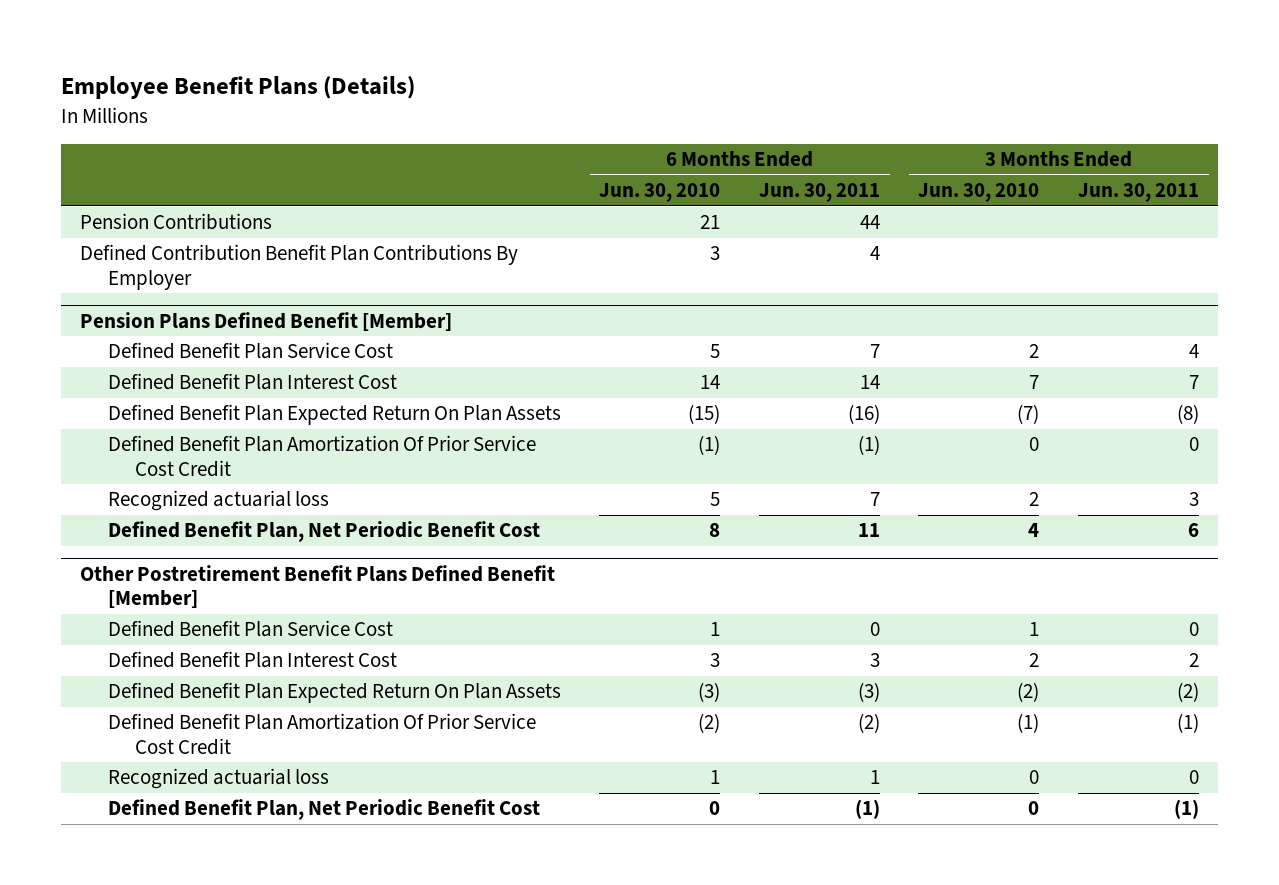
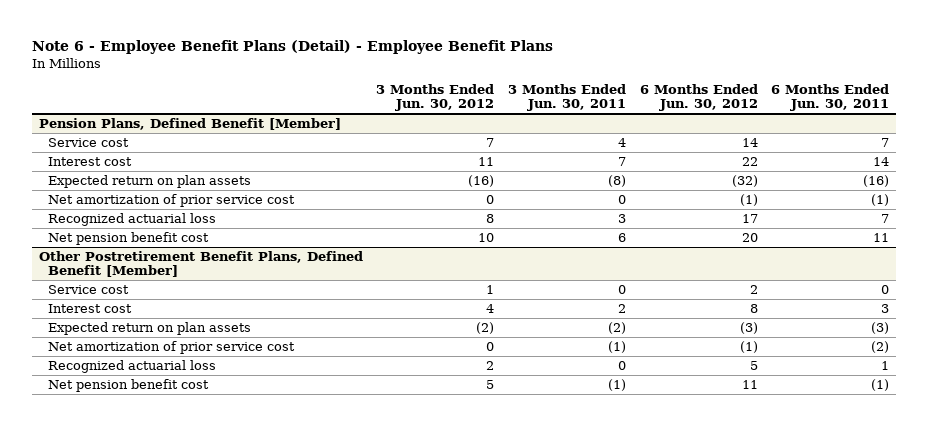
[61,76,416,100] Employee Benefit Plans (Details) -> [31,40,553,55] Note 6 - Employee Benefit Plans (Detail) - Employee Benefit Plans
[599,183,721,203] Jun. 30, 2010 -> none
[918,183,1040,203] Jun. 30, 2010 -> none
none -> [376,83,495,112] 3 Months Ended Jun. 30, 2012
none -> [639,83,758,112] 6 Months Ended Jun. 30, 2012
[80,213,273,231] Pension Contributions -> none
[80,244,519,290] Defined Contribution Benefit Plan Contributions By Employer -> none
[80,311,453,331] Pension Plans Defined Benefit [Member] -> [38,117,341,130] Pension Plans, Defined Benefit [Member]
[107,342,393,360] Defined Benefit Plan Service Cost -> [48,137,130,147] Service cost
[107,373,397,391] Defined Benefit Plan Interest Cost -> [48,156,133,166] Interest cost
[107,404,561,426] Defined Benefit Plan Expected Return On Plan Assets -> [48,174,252,188] Expected return on plan assets
[107,435,536,477] Defined Benefit Plan Amortization Of Prior Service Cost Credit -> [48,193,296,207] Net amortization of prior service cost
[107,521,540,543] Defined Benefit Plan, Net Periodic Benefit Cost -> [48,231,210,245] Net pension benefit cost
[80,564,556,609] Other Postretirement Benefit Plans Defined Benefit [Member] -> [38,250,363,278] Other Postretirement Benefit Plans, Defined Benefit [Member]
[107,620,393,638] Defined Benefit Plan Service Cost -> [48,284,130,294] Service cost
[107,651,397,669] Defined Benefit Plan Interest Cost -> [48,303,133,313] Interest cost
[107,682,561,704] Defined Benefit Plan Expected Return On Plan Assets -> [48,321,252,335] Expected return on plan assets
[107,713,536,755] Defined Benefit Plan Amortization Of Prior Service Cost Credit -> [48,340,296,354] Net amortization of prior service cost
[107,799,540,821] Defined Benefit Plan, Net Periodic Benefit Cost -> [48,378,210,392] Net pension benefit cost

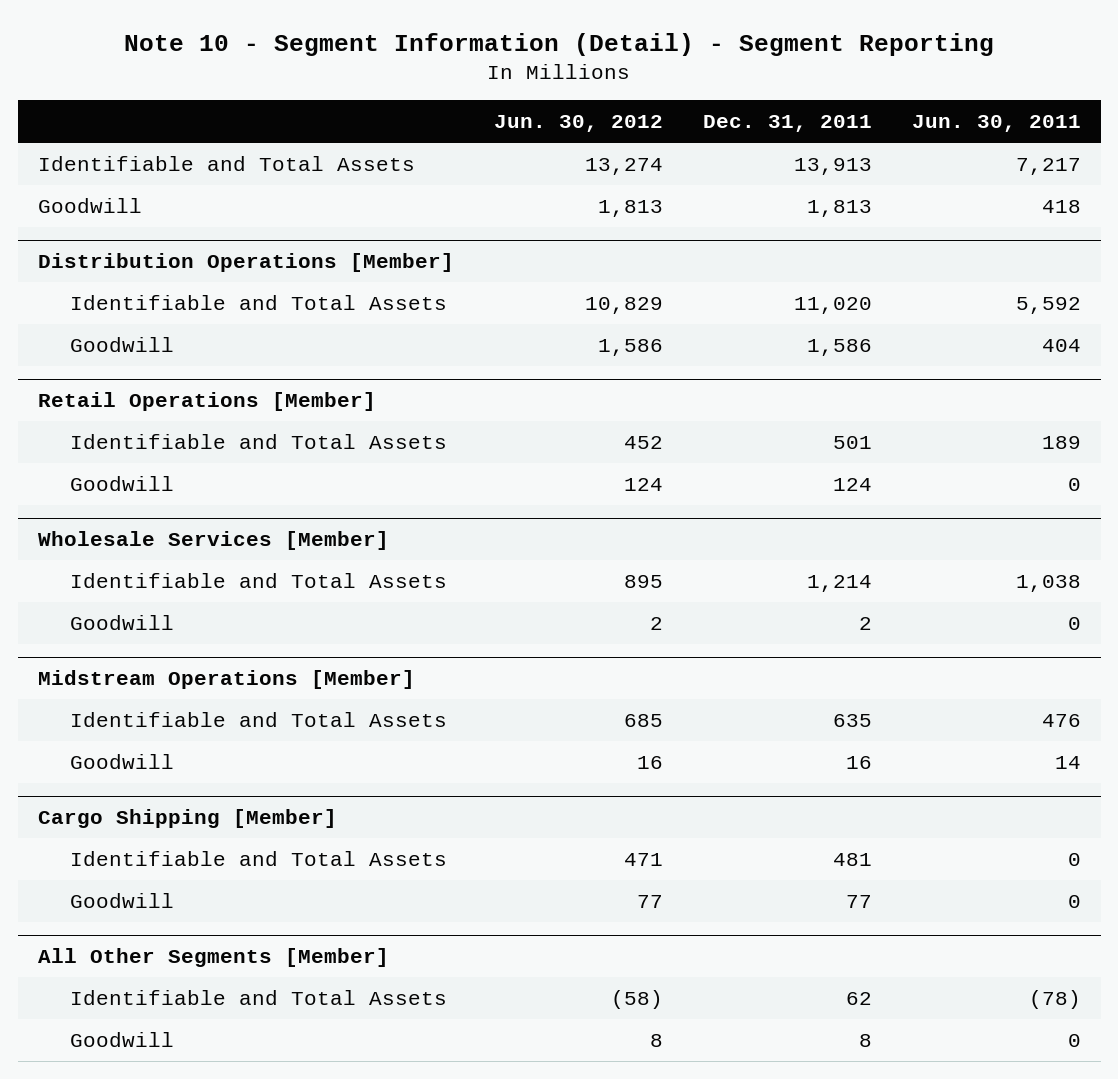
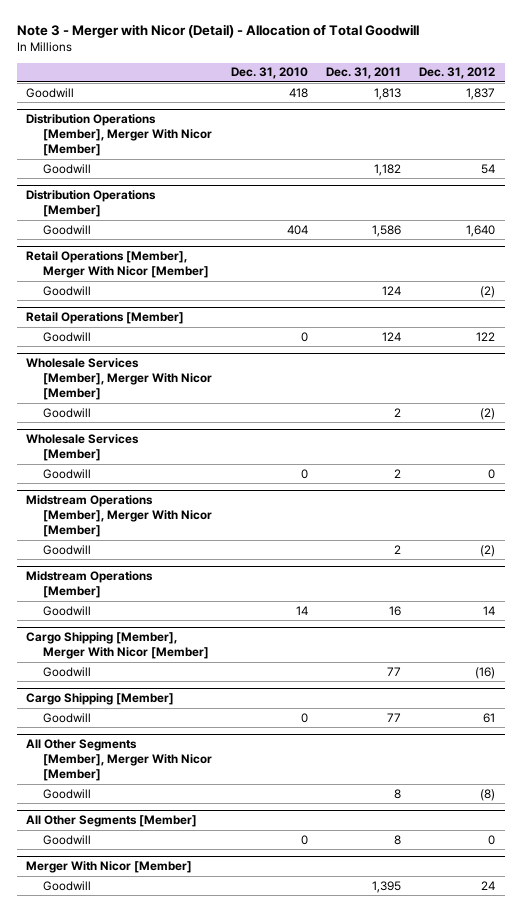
[124,32,995,56] Note 10 - Segment Information (Detail) - Segment Reporting -> [16,24,419,39] Note 3 - Merger with Nicor (Detail) - Allocation of Total Goodwill
[493,115,663,133] Jun. 30, 2012 -> none
[911,115,1081,133] Jun. 30, 2011 -> none
none -> [230,67,308,80] Dec. 31, 2010
none -> [419,67,496,80] Dec. 31, 2012
[37,156,415,172] Identifiable and Total Assets -> none
none -> [25,114,213,157] Distribution Operations [Member], Merger With Nicor [Member]
none -> [43,163,92,174] Goodwill
[69,295,447,311] Identifiable and Total Assets -> none
none -> [25,251,210,279] Retail Operations [Member], Merger With Nicor [Member]
none -> [43,285,92,296] Goodwill
[69,434,447,450] Identifiable and Total Assets -> none
none -> [25,358,213,401] Wholesale Services [Member], Merger With Nicor [Member]
none -> [43,407,92,418] Goodwill
[69,573,447,589] Identifiable and Total Assets -> none
none -> [25,495,213,538] Midstream Operations [Member], Merger With Nicor [Member]
none -> [43,544,92,555] Goodwill
[69,712,447,728] Identifiable and Total Assets -> none
none -> [25,632,210,660] Cargo Shipping [Member], Merger With Nicor [Member]
none -> [43,666,92,677] Goodwill
[69,851,447,867] Identifiable and Total Assets -> none
none -> [25,739,213,782] All Other Segments [Member], Merger With Nicor [Member]
none -> [43,788,92,799] Goodwill
[69,990,447,1006] Identifiable and Total Assets -> none
none -> [25,861,192,874] Merger With Nicor [Member]
none -> [43,880,92,891] Goodwill

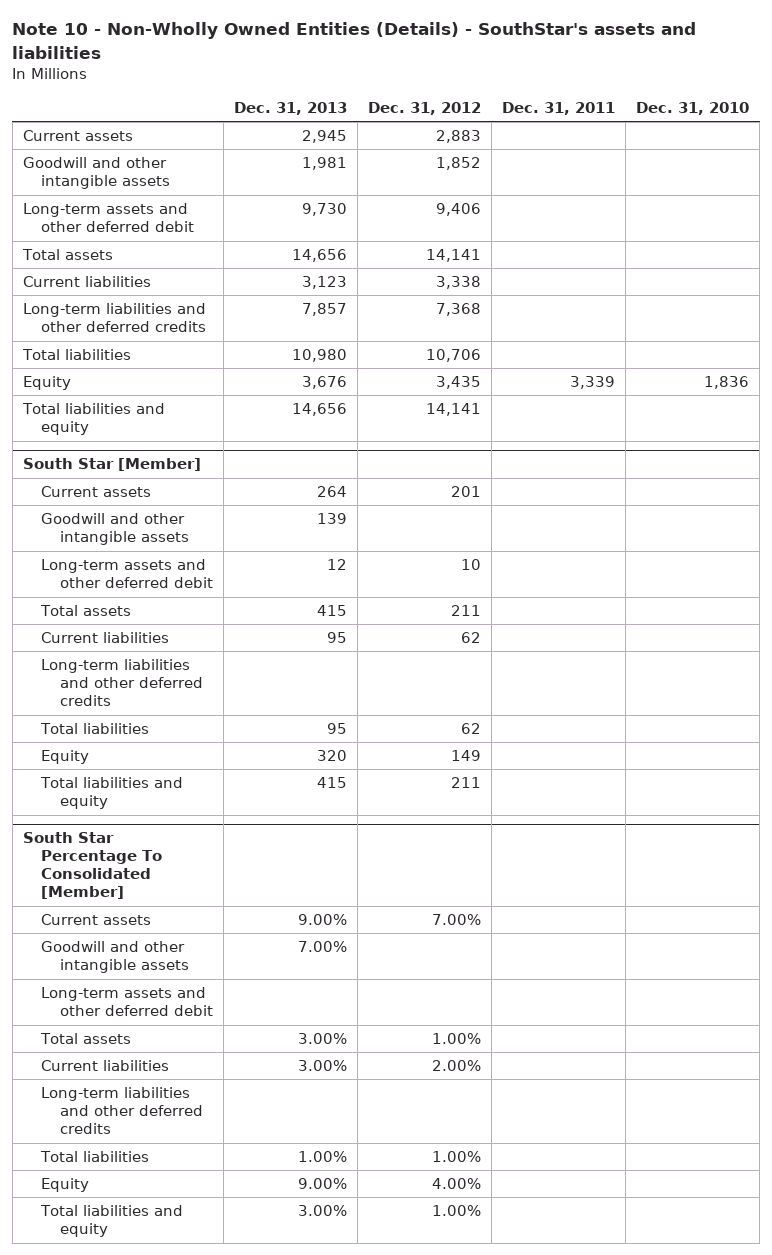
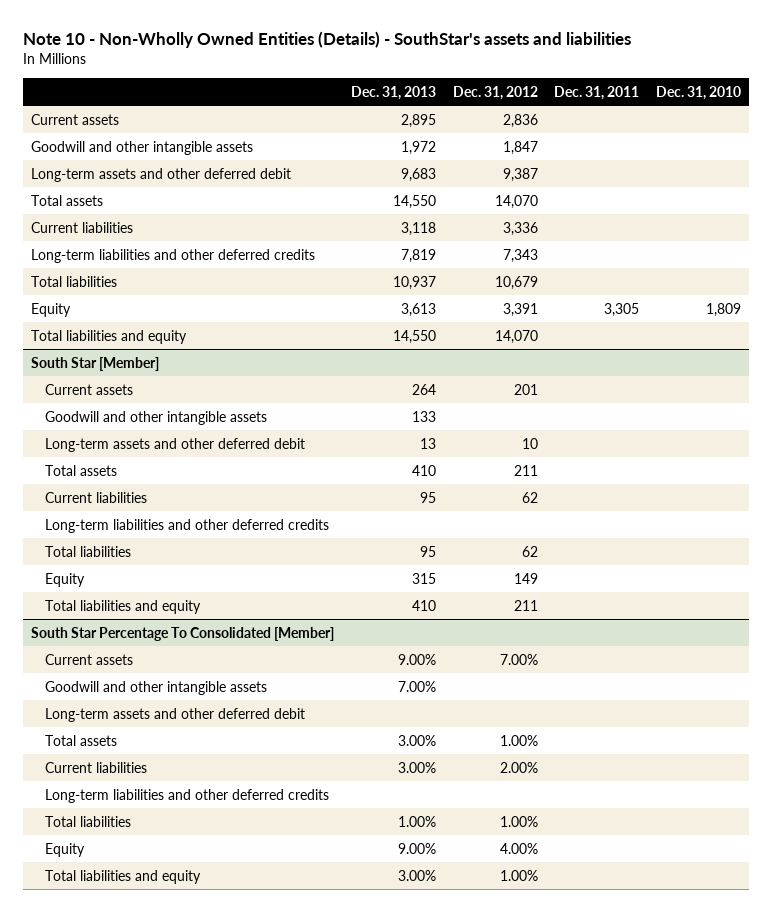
[302,130,348,144] 2,945 -> [400,113,436,128] 2,895
[436,130,482,144] 2,883 -> [502,113,538,128] 2,836
[302,157,348,171] 1,981 -> [400,140,436,155] 1,972
[436,157,482,171] 1,852 -> [502,140,538,155] 1,847
[302,203,348,217] 9,730 -> [400,167,436,182] 9,683
[436,203,482,217] 9,406 -> [502,167,538,182] 9,387
[292,249,348,263] 14,656 -> [392,194,436,209] 14,550
[426,249,482,263] 14,141 -> [494,194,538,209] 14,070
[302,276,348,290] 3,123 -> [400,221,436,236] 3,118
[436,276,482,290] 3,338 -> [502,221,538,236] 3,336
[302,303,348,317] 7,857 -> [400,248,436,263] 7,819
[436,303,482,317] 7,368 -> [502,248,538,263] 7,343
[292,349,348,363] 10,980 -> [392,275,436,290] 10,937
[426,349,482,363] 10,706 -> [494,275,538,290] 10,679
[302,376,348,390] 3,676 -> [400,302,436,317] 3,613
[436,376,482,390] 3,435 -> [502,302,538,317] 3,391
[570,376,616,390] 3,339 -> [604,302,640,317] 3,305
[704,376,750,390] 1,836 -> [705,302,741,317] 1,809
[292,403,348,417] 14,656 -> [392,329,436,344] 14,550
[426,403,482,417] 14,141 -> [494,329,538,344] 14,070
[317,513,348,525] 139 -> [411,410,436,422] 133
[327,559,348,571] 12 -> [419,437,436,449] 13
[317,605,348,617] 415 -> [411,464,436,476] 410
[317,750,348,762] 320 -> [411,572,436,584] 315
[317,777,348,789] 415 -> [411,599,436,611] 410

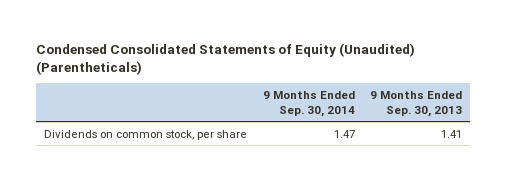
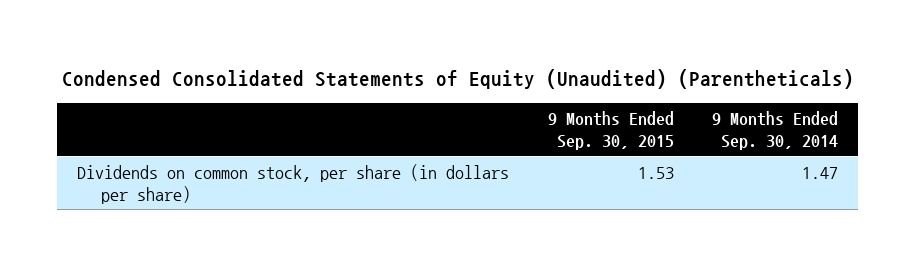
[370,90,463,117] 9 Months Ended Sep. 30, 2013 -> none
none -> [547,111,674,151] 9 Months Ended Sep. 30, 2015
[43,129,247,140] Dividends on common stock, per share -> [76,163,509,205] Dividends on common stock, per share (in dollars per share)

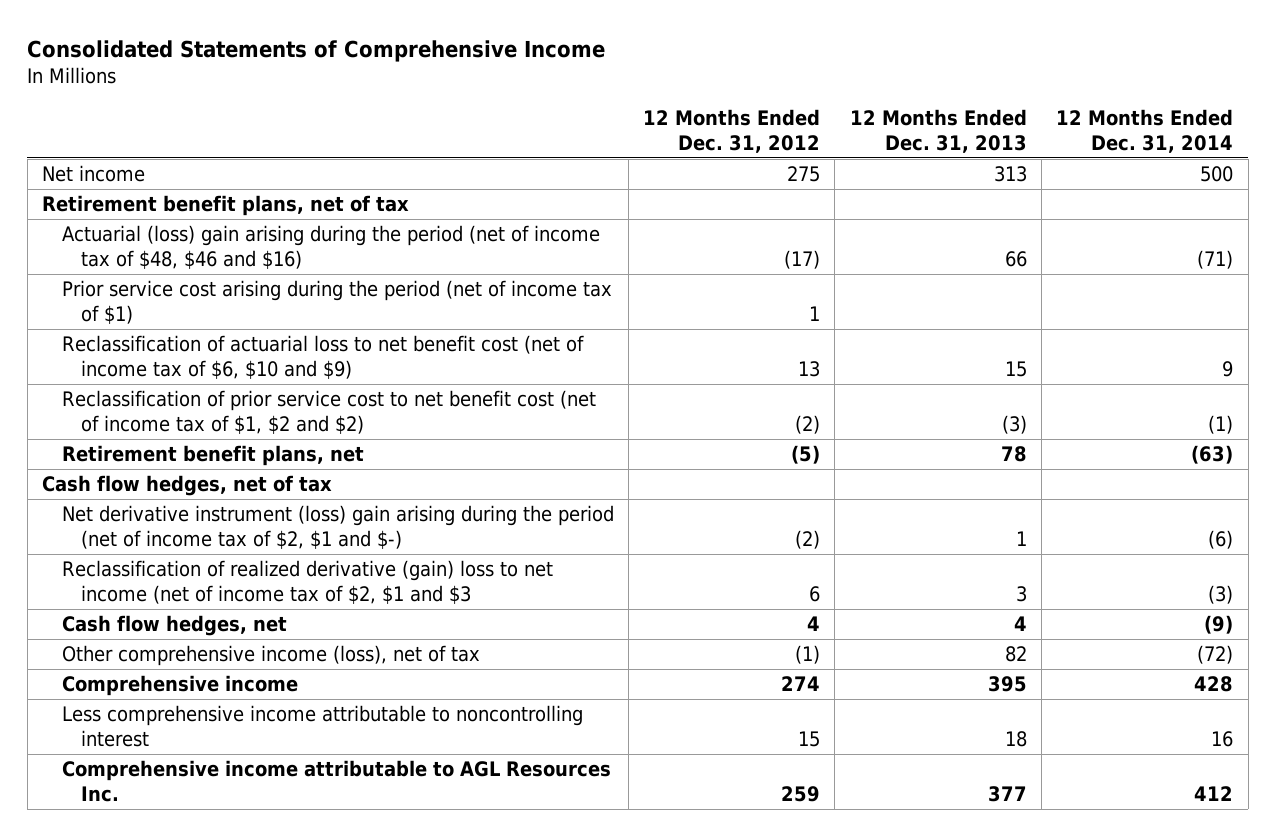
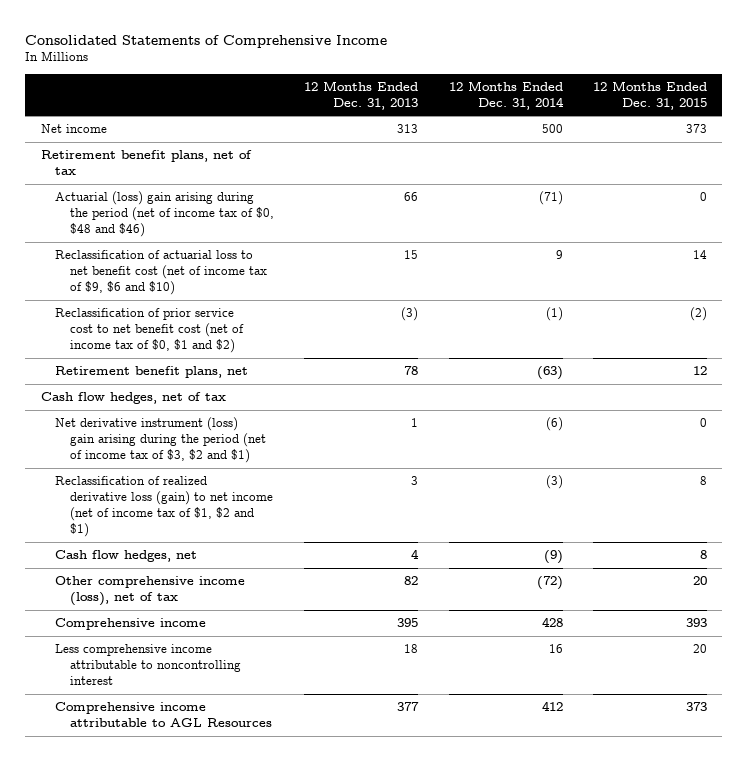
[643,108,821,153] 12 Months Ended Dec. 31, 2012 -> none
none -> [593,80,708,110] 12 Months Ended Dec. 31, 2015
[61,280,612,325] Prior service cost arising during the period (net of income tax of $1) -> none
[61,225,600,270] Actuarial (loss) gain arising during the period (net of income tax of $48, $46 and $16) -> [55,191,274,238] Actuarial (loss) gain arising during the period (net of income tax of $0, $48 and $46)
[61,335,584,380] Reclassification of actuarial loss to net benefit cost (net of income tax of $6, $10 and $9) -> [55,250,267,296] Reclassification of actuarial loss to net benefit cost (net of income tax of $9, $6 and $10)
[61,390,596,435] Reclassification of prior service cost to net benefit cost (net of income tax of $1, $2 and $2) -> [55,308,244,354] Reclassification of prior service cost to net benefit cost (net of income tax of $0, $1 and $2)
[61,505,614,550] Net derivative instrument (loss) gain arising during the period (net of income tax of $2, $1 and $-) -> [55,417,266,464] Net derivative instrument (loss) gain arising during the period (net of income tax of $3, $2 and $1)
[61,560,553,605] Reclassification of realized derivative (gain) loss to net income (net of income tax of $2, $1 and $3 -> [55,476,273,538] Reclassification of realized derivative loss (gain) to net income (net of income tax of $1, $2 and $1)
[61,760,611,803] Comprehensive income attributable to AGL Resources Inc. -> [55,702,272,728] Comprehensive income attributable to AGL Resources

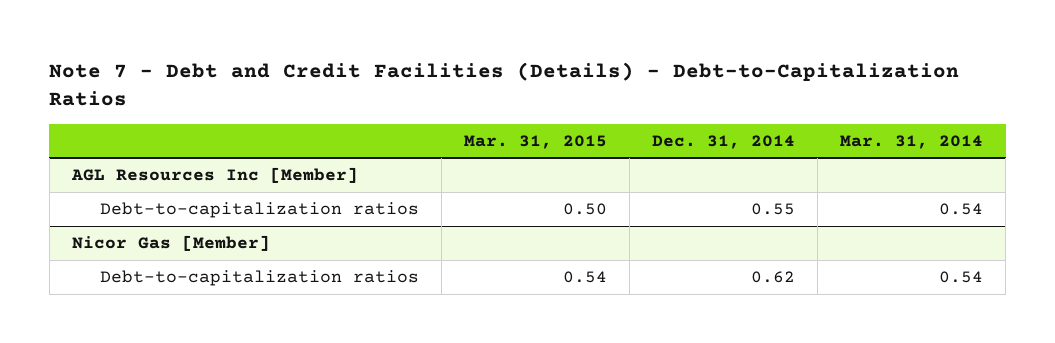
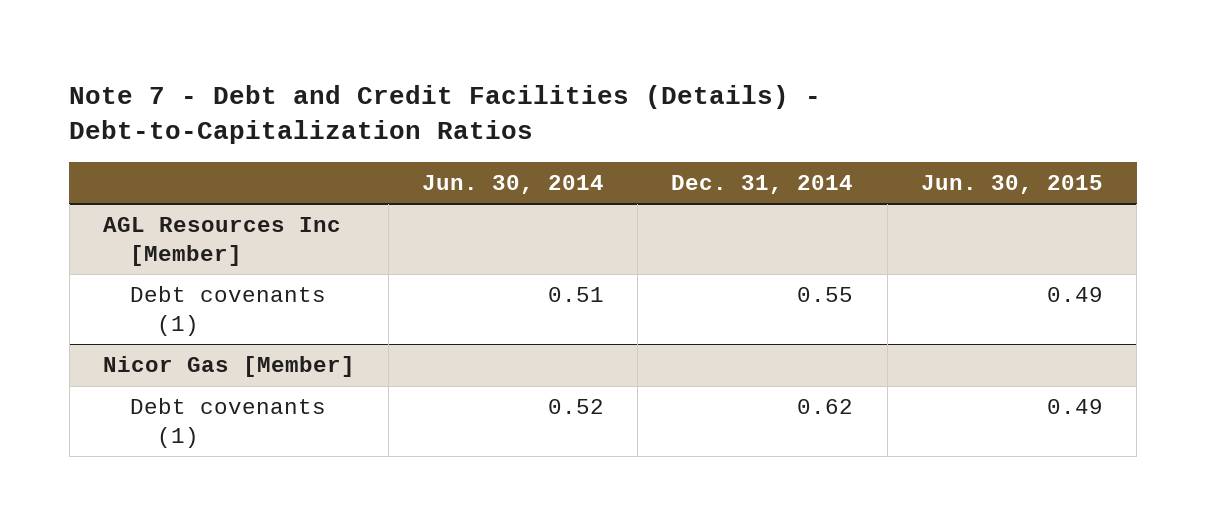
[464,134,608,149] Mar. 31, 2015 -> none
[840,134,984,149] Mar. 31, 2014 -> none
none -> [422,174,605,194] Jun. 30, 2014
none -> [920,174,1103,194] Jun. 30, 2015
[100,202,420,219] Debt-to-capitalization ratios -> [129,286,326,336] Debt covenants (1)
[100,270,420,287] Debt-to-capitalization ratios -> [129,398,326,448] Debt covenants (1)

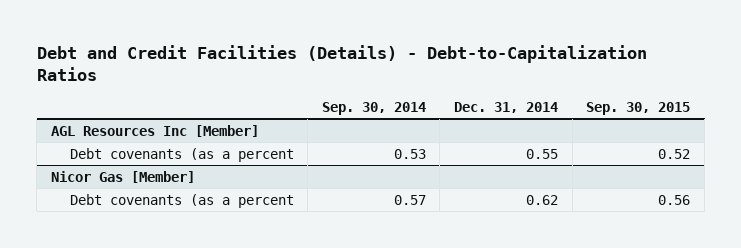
[69,85,822,145] Note 7 - Debt and Credit Facilities (Details) - Debt-to-Capitalization Ratios -> [36,45,647,82] Debt and Credit Facilities (Details) - Debt-to-Capitalization Ratios
[422,174,605,194] Jun. 30, 2014 -> none
[920,174,1103,194] Jun. 30, 2015 -> none
none -> [321,102,426,116] Sep. 30, 2014
none -> [586,102,691,116] Sep. 30, 2015
[129,286,326,336] Debt covenants (1) -> [69,147,294,162] Debt covenants (as a percent
[129,398,326,448] Debt covenants (1) -> [69,193,294,208] Debt covenants (as a percent

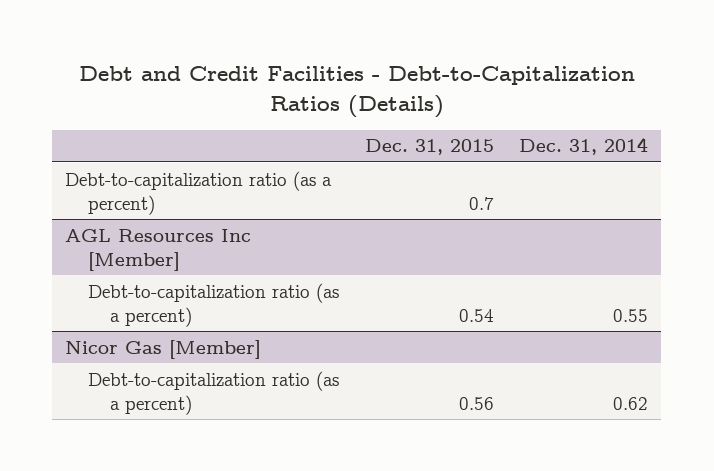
[36,45,647,82] Debt and Credit Facilities (Details) - Debt-to-Capitalization Ratios -> [78,66,635,118] Debt and Credit Facilities - Debt-to-Capitalization Ratios (Details)
[321,102,426,116] Sep. 30, 2014 -> none
[586,102,691,116] Sep. 30, 2015 -> none
none -> [364,139,494,156] Dec. 31, 2015
none -> [65,170,333,215] Debt-to-capitalization ratio (as a percent)
[69,147,294,162] Debt covenants (as a percent -> [87,282,339,327] Debt-to-capitalization ratio (as a percent)
[69,193,294,208] Debt covenants (as a percent -> [87,370,339,415] Debt-to-capitalization ratio (as a percent)

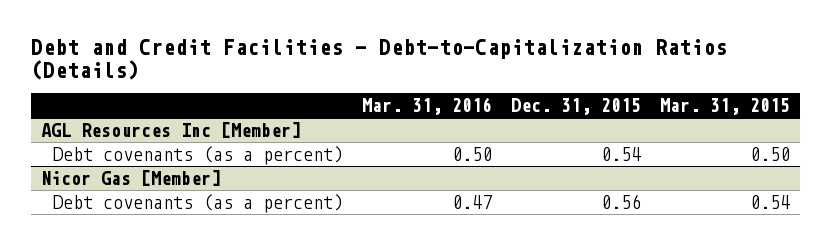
[519,137,649,156] Dec. 31, 2014 -> none
none -> [361,97,492,116] Mar. 31, 2016
none -> [660,98,791,116] Mar. 31, 2015
[65,170,333,215] Debt-to-capitalization ratio (as a percent) -> none
[87,282,339,327] Debt-to-capitalization ratio (as a percent) -> [52,145,343,165] Debt covenants (as a percent)
[87,370,339,415] Debt-to-capitalization ratio (as a percent) -> [52,193,343,213] Debt covenants (as a percent)

